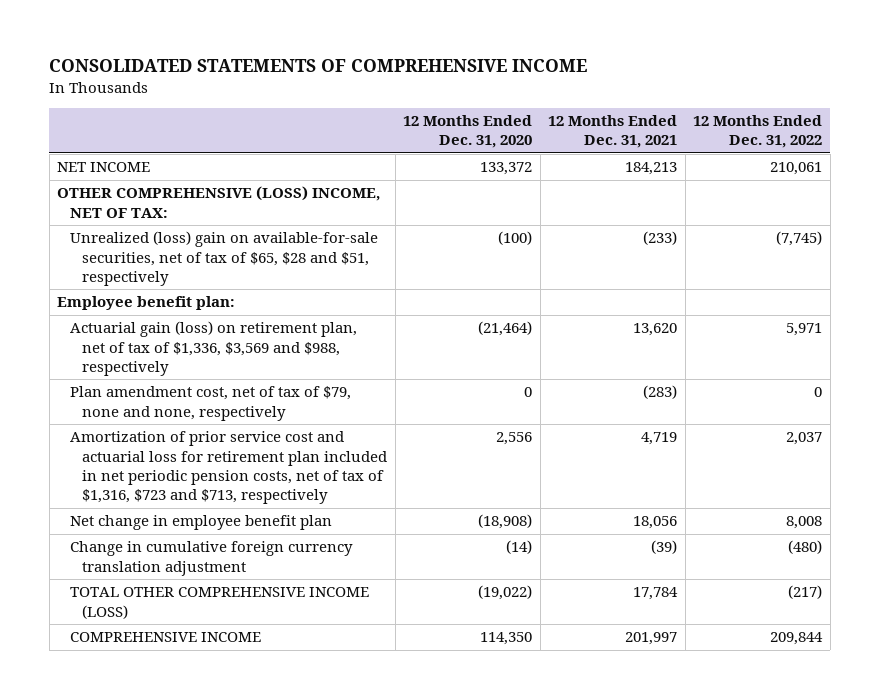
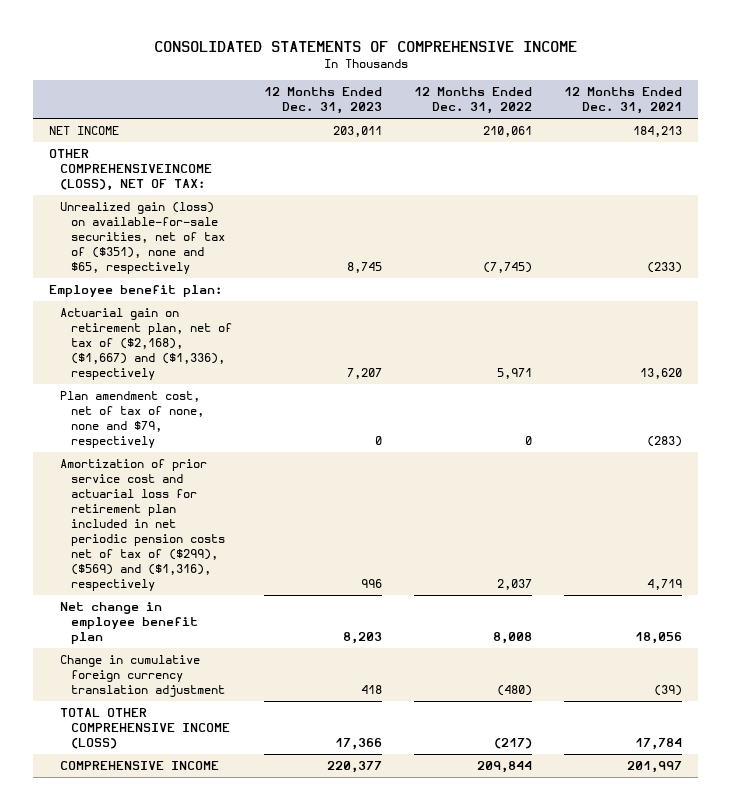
[403,115,533,149] 12 Months Ended Dec. 31, 2020 -> none
none -> [263,87,382,115] 12 Months Ended Dec. 31, 2023
[57,186,381,218] OTHER COMPREHENSIVE (LOSS) INCOME, NET OF TAX: -> [49,149,212,192] OTHER COMPREHENSIVEINCOME (LOSS), NET OF TAX:
[69,231,378,286] Unrealized (loss) gain on available-for-sale securities, net of tax of $65, $28 and $51, respectively -> [59,202,225,275] Unrealized gain (loss) on available-for-sale securities, net of tax of ($351), none and $65, respectively
[69,321,357,376] Actuarial gain (loss) on retirement plan, net of tax of $1,336, $3,569 and $988, respectively -> [59,308,232,381] Actuarial gain on retirement plan, net of tax of ($2,168), ($1,667) and ($1,336), respectively
[69,386,351,421] Plan amendment cost, net of tax of $79, none and none, respectively -> [59,391,204,449] Plan amendment cost, net of tax of none, none and $79, respectively
[69,431,388,505] Amortization of prior service cost and actuarial loss for retirement plan included in net periodic pension costs, net of tax of $1,316, $723 and $713, respectively -> [59,459,225,591] Amortization of prior service cost and actuarial loss for retirement plan included in net periodic pension costs net of tax of ($299), ($569) and ($1,316), respectively

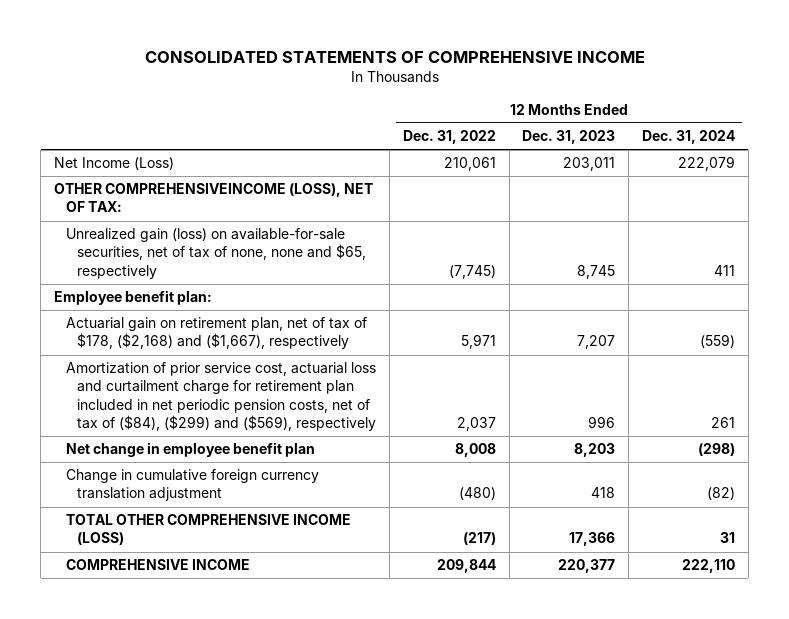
[564,87,683,115] 12 Months Ended Dec. 31, 2021 -> none
none -> [642,130,736,145] Dec. 31, 2024
[49,126,120,136] NET INCOME -> [54,157,175,171] Net Income (Loss)
[59,202,225,275] Unrealized gain (loss) on available-for-sale securities, net of tax of ($351), none and $65, respectively -> [65,228,367,279] Unrealized gain (loss) on available-for-sale securities, net of tax of none, none and $65, respectively
[59,391,204,449] Plan amendment cost, net of tax of none, none and $79, respectively -> none
[59,308,232,381] Actuarial gain on retirement plan, net of tax of ($2,168), ($1,667) and ($1,336), respectively -> [65,317,367,350] Actuarial gain on retirement plan, net of tax of $178, ($2,168) and ($1,667), respectively
[59,459,225,591] Amortization of prior service cost and actuarial loss for retirement plan included in net periodic pension costs net of tax of ($299), ($569) and ($1,316), respectively -> [65,362,377,431] Amortization of prior service cost, actuarial loss and curtailment charge for retirement plan included in net periodic pension costs, net of tax of ($84), ($299) and ($569), respectively

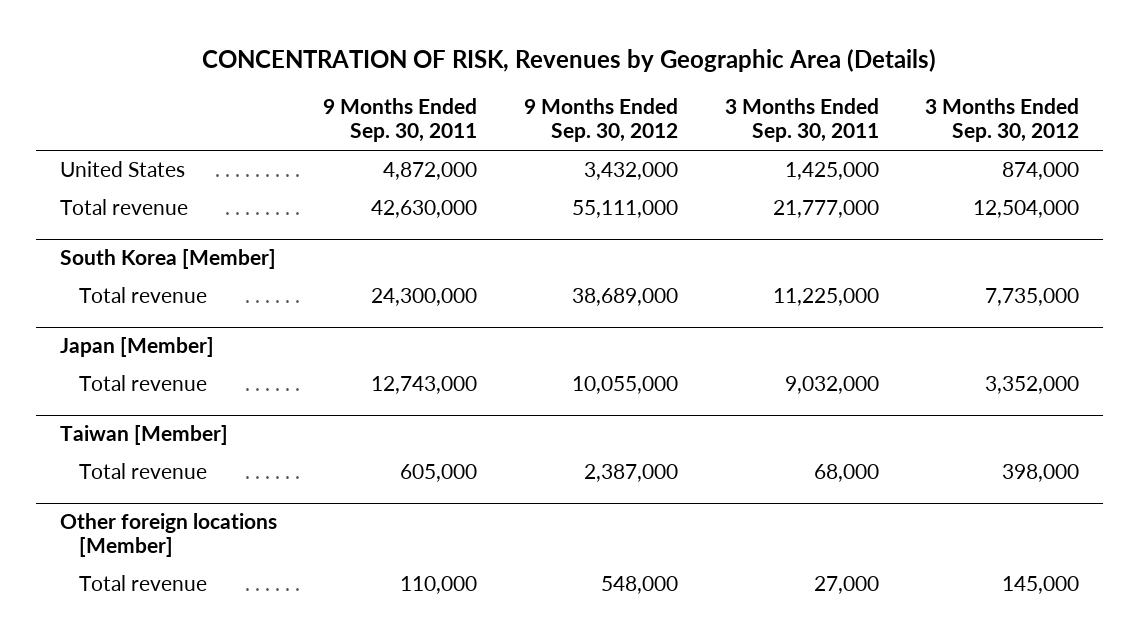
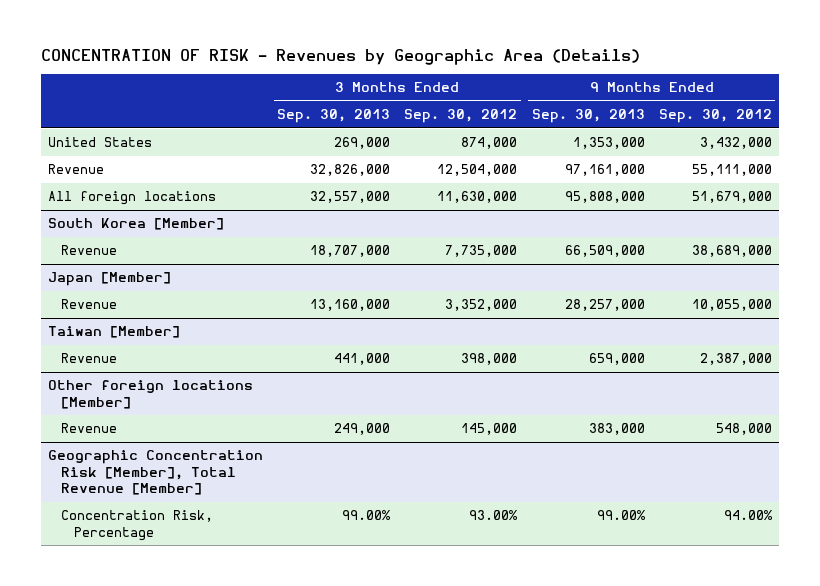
[202,48,937,72] CONCENTRATION OF RISK, Revenues by Geographic Area (Details) -> [40,48,640,65] CONCENTRATION OF RISK - Revenues by Geographic Area (Details)
[323,98,478,143] 9 Months Ended Sep. 30, 2011 -> none
[724,98,879,143] 3 Months Ended Sep. 30, 2011 -> none
none -> [277,109,391,124] Sep. 30, 2013
none -> [531,109,645,124] Sep. 30, 2013
[59,199,188,216] Total revenue -> [47,164,104,175] Revenue
none -> [47,191,216,206] All foreign locations
[78,287,207,304] Total revenue -> [60,245,117,256] Revenue
[78,375,207,392] Total revenue -> [60,299,117,310] Revenue
[78,463,207,480] Total revenue -> [60,353,117,364] Revenue
[78,575,207,592] Total revenue -> [60,423,117,434] Revenue
none -> [47,450,263,496] Geographic Concentration Risk [Member], Total Revenue [Member]
none -> [60,510,213,541] Concentration Risk, Percentage

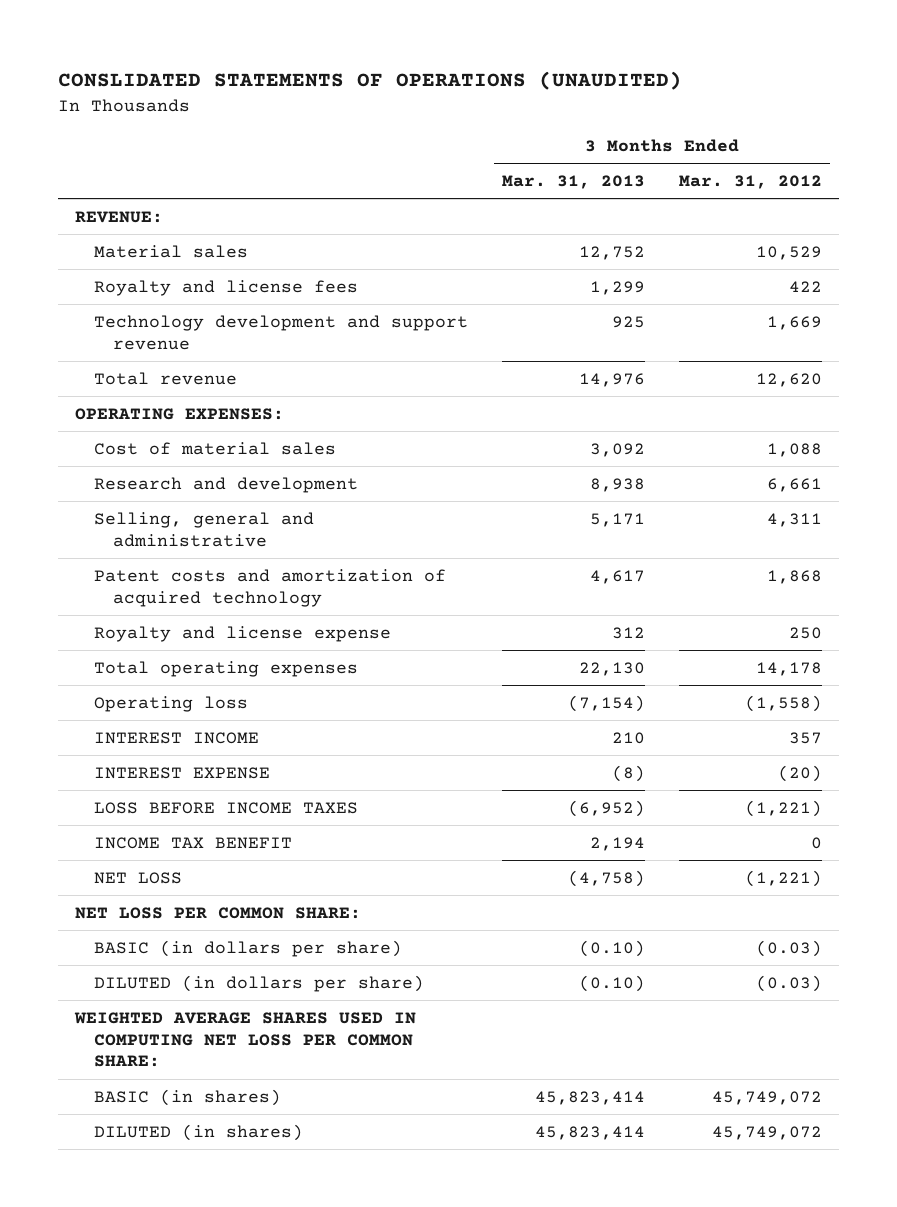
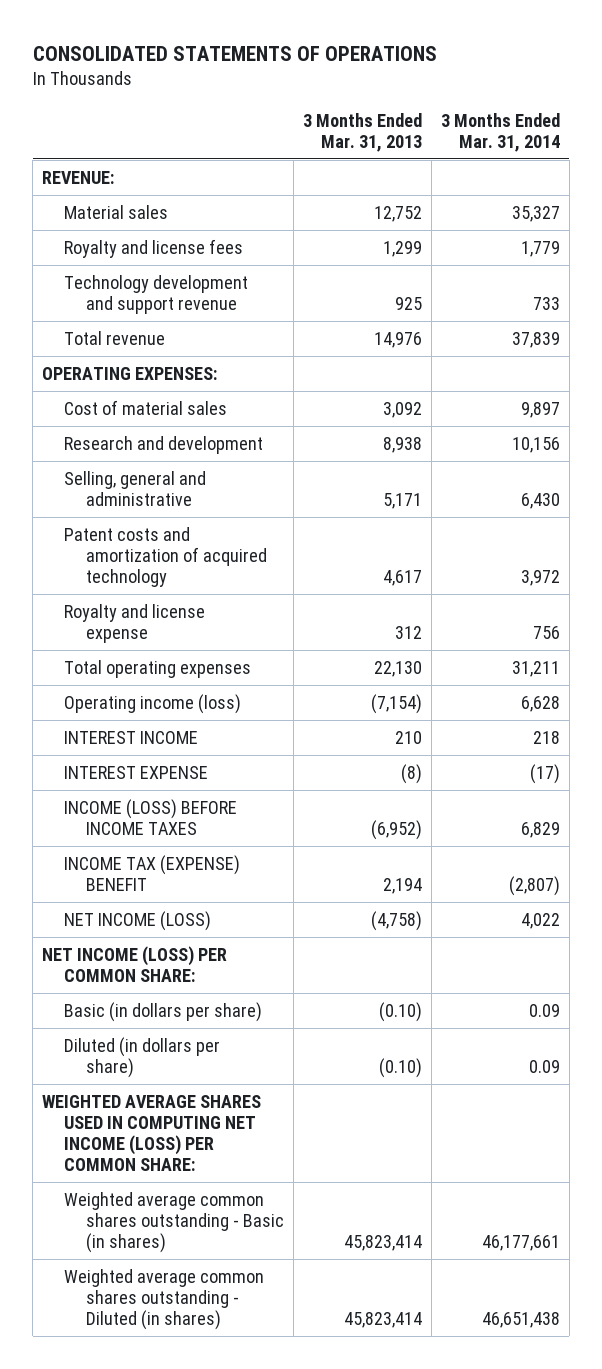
[58,71,683,91] CONSLIDATED STATEMENTS OF OPERATIONS (UNAUDITED) -> [32,45,437,61] CONSOLIDATED STATEMENTS OF OPERATIONS
[679,175,823,190] Mar. 31, 2012 -> none
none -> [440,112,560,152] 3 Months Ended Mar. 31, 2014
[94,695,249,712] Operating loss -> [64,693,242,714] Operating income (loss)
[94,801,359,814] LOSS BEFORE INCOME TAXES -> [64,798,238,835] INCOME (LOSS) BEFORE INCOME TAXES
[94,836,293,849] INCOME TAX BENEFIT -> [64,854,241,891] INCOME TAX (EXPENSE) BENEFIT
[94,871,183,884] NET LOSS -> [64,910,212,931] NET INCOME (LOSS)
[75,906,362,919] NET LOSS PER COMMON SHARE: -> [42,945,228,982] NET INCOME (LOSS) PER COMMON SHARE:
[94,939,403,957] BASIC (in dollars per share) -> [64,1001,263,1022] Basic (in dollars per share)
[94,974,425,992] DILUTED (in dollars per share) -> [64,1036,221,1078] Diluted (in dollars per share)
[74,1011,417,1068] WEIGHTED AVERAGE SHARES USED IN COMPUTING NET LOSS PER COMMON SHARE: -> [42,1094,262,1172] WEIGHTED AVERAGE SHARES USED IN COMPUTING NET INCOME (LOSS) PER COMMON SHARE:
[94,1088,282,1106] BASIC (in shares) -> [64,1191,284,1254] Weighted average common shares outstanding - Basic (in shares)
[94,1123,304,1141] DILUTED (in shares) -> [64,1268,265,1331] Weighted average common shares outstanding - Diluted (in shares)

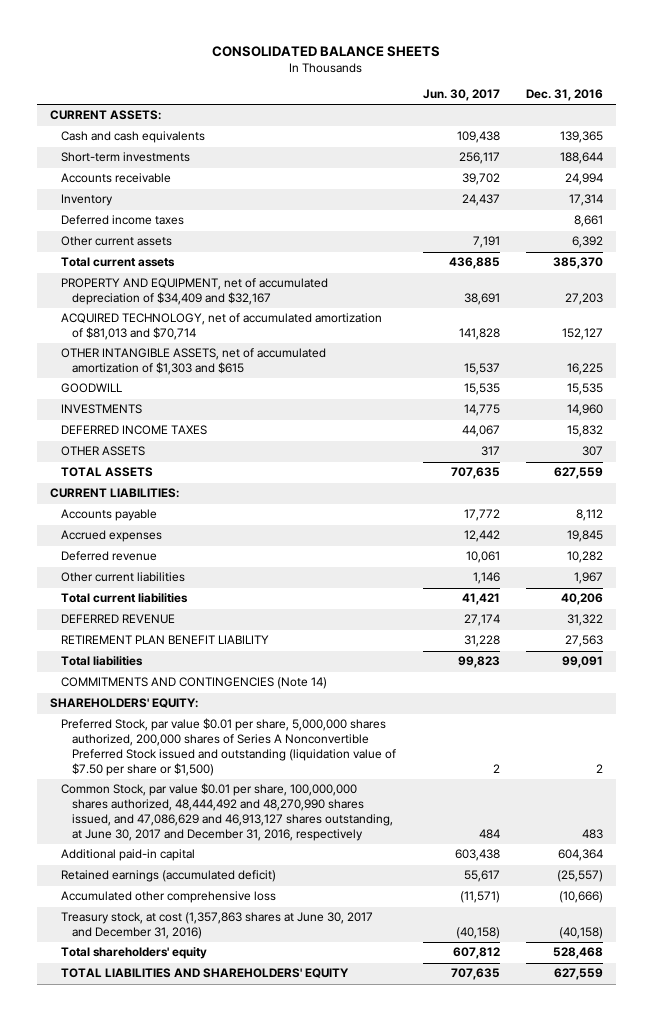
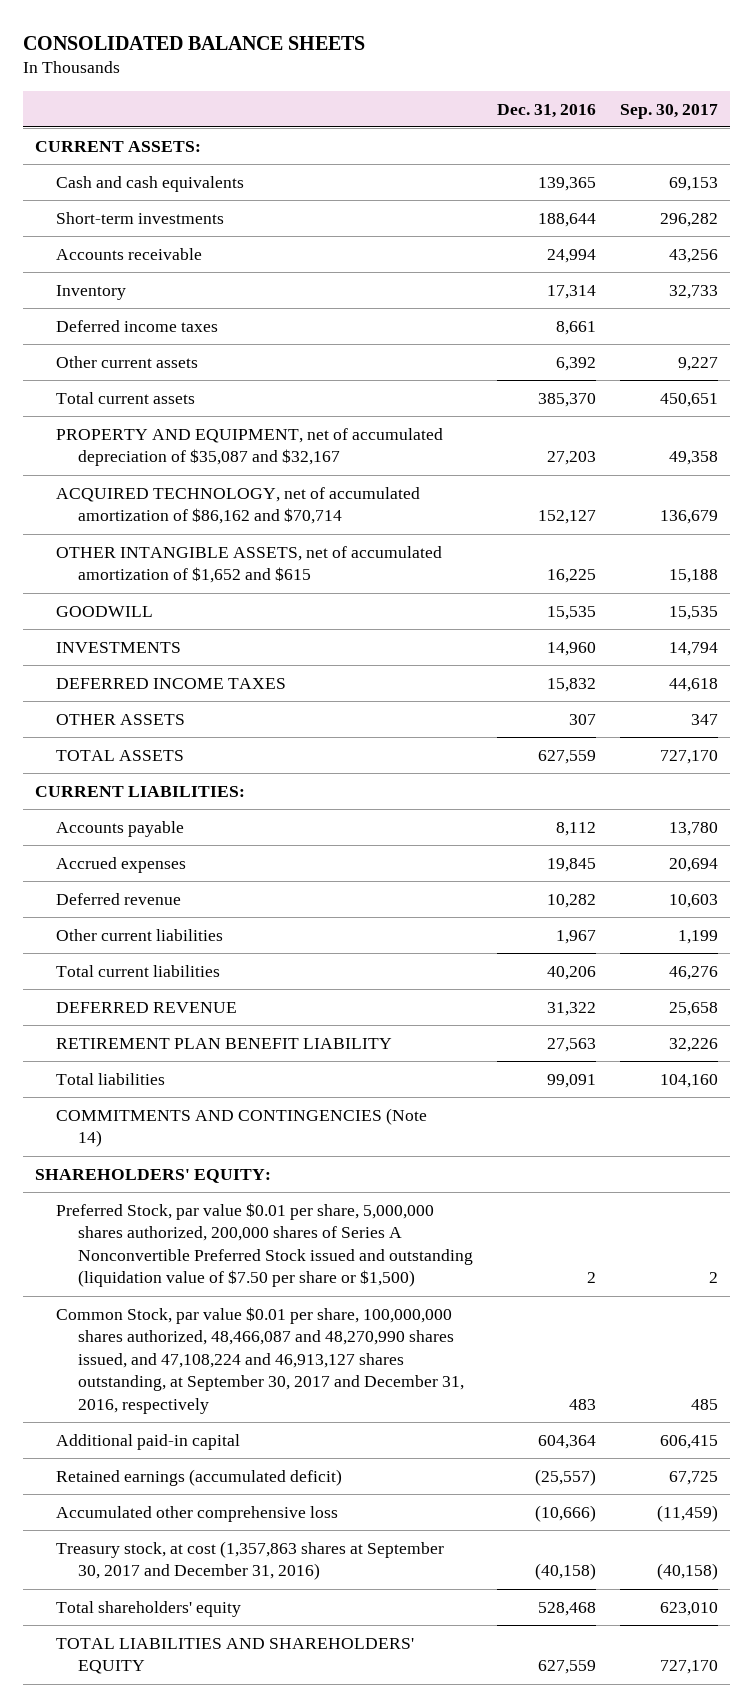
[422,89,500,102] Jun. 30, 2017 -> none
none -> [620,103,719,119] Sep. 30, 2017
[61,278,329,306] PROPERTY AND EQUIPMENT, net of accumulated depreciation of $34,409 and $32,167 -> [56,427,444,467] PROPERTY AND EQUIPMENT, net of accumulated depreciation of $35,087 and $32,167
[61,313,383,341] ACQUIRED TECHNOLOGY, net of accumulated amortization of $81,013 and $70,714 -> [56,486,421,525] ACQUIRED TECHNOLOGY, net of accumulated amortization of $86,162 and $70,714
[61,348,327,376] OTHER INTANGIBLE ASSETS, net of accumulated amortization of $1,303 and $615 -> [56,545,443,584] OTHER INTANGIBLE ASSETS, net of accumulated amortization of $1,652 and $615
[61,783,394,842] Common Stock, par value $0.01 per share, 100,000,000 shares authorized, 48,444,492 and 48,270,990 shares issued, and 47,086,629 and 46,913,127 shares outstanding, at June 30, 2017 and December 31, 2016, respectively -> [56,1306,464,1414] Common Stock, par value $0.01 per share, 100,000,000 shares authorized, 48,466,087 and 48,270,990 shares issued, and 47,108,224 and 46,913,127 shares outstanding, at September 30, 2017 and December 31, 2016, respectively
[61,912,374,940] Treasury stock, at cost (1,357,863 shares at June 30, 2017 and December 31, 2016) -> [56,1540,445,1581] Treasury stock, at cost (1,357,863 shares at September 30, 2017 and December 31, 2016)

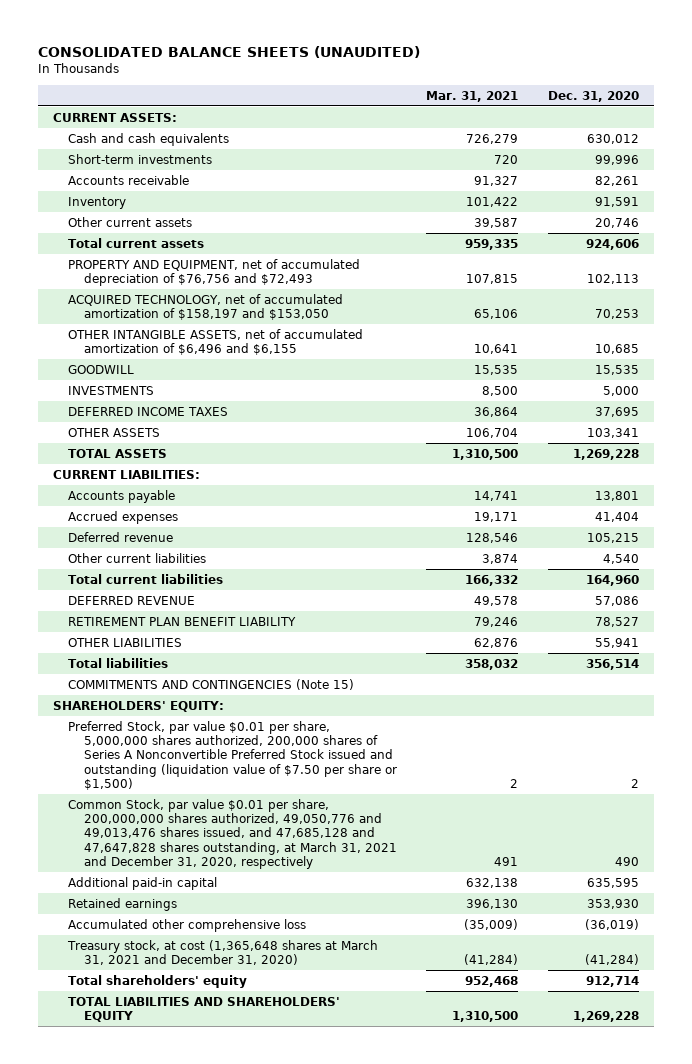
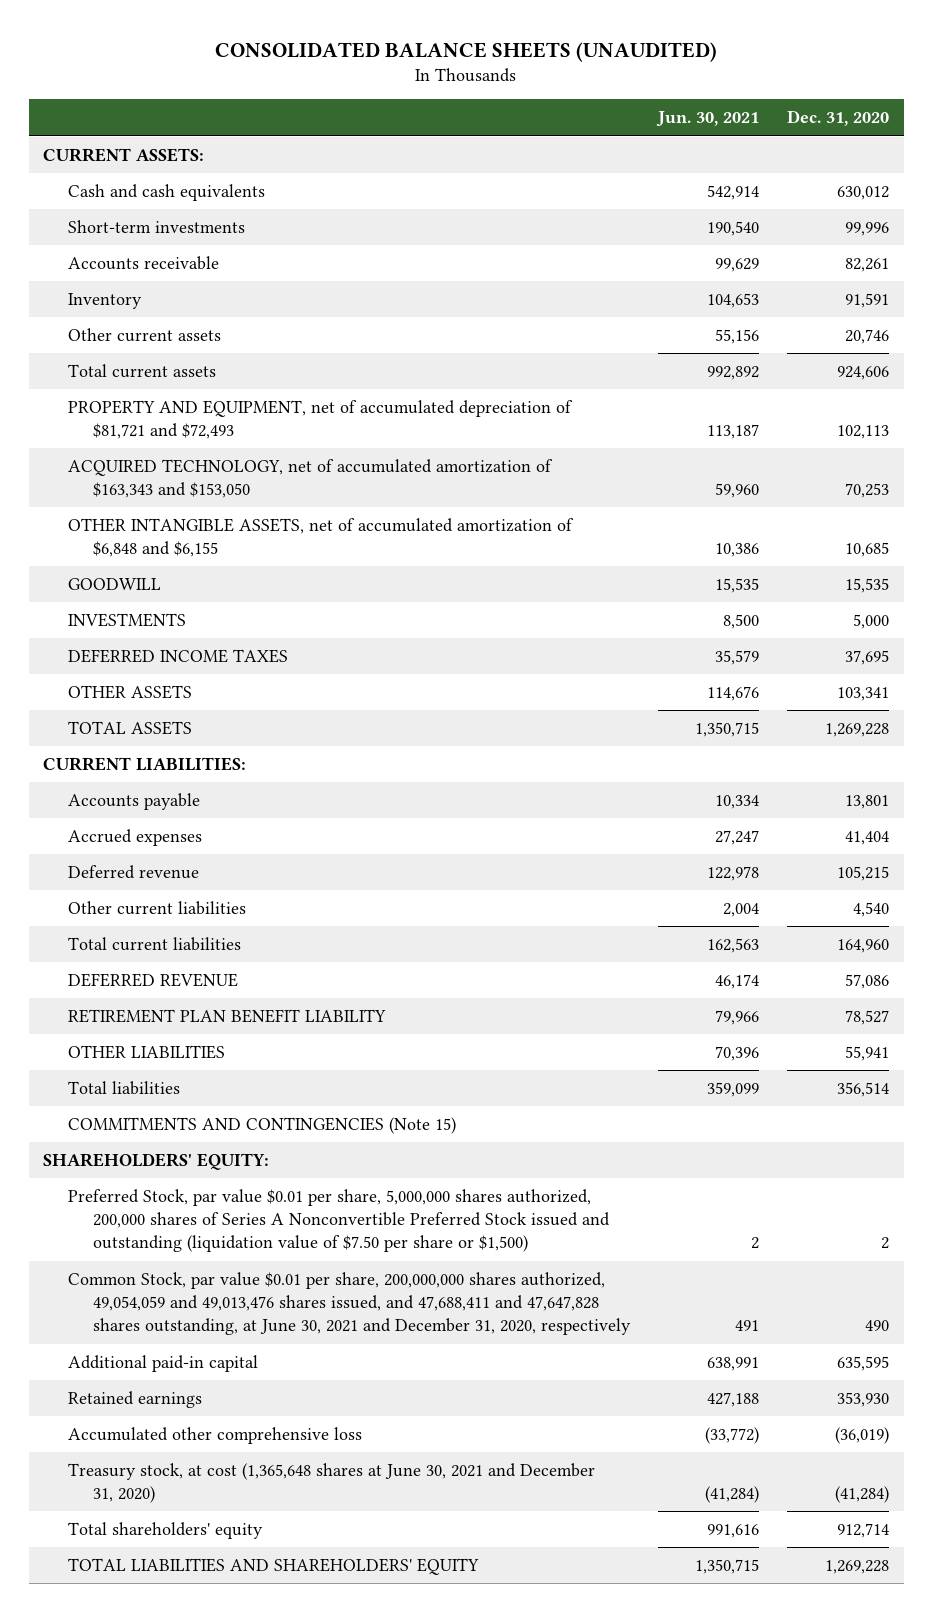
[426,90,519,102] Mar. 31, 2021 -> none
none -> [656,111,760,128] Jun. 30, 2021
[68,258,361,287] PROPERTY AND EQUIPMENT, net of accumulated depreciation of $76,756 and $72,493 -> [68,399,574,440] PROPERTY AND EQUIPMENT, net of accumulated depreciation of $81,721 and $72,493
[68,293,344,321] ACQUIRED TECHNOLOGY, net of accumulated amortization of $158,197 and $153,050 -> [68,458,554,499] ACQUIRED TECHNOLOGY, net of accumulated amortization of $163,343 and $153,050
[68,328,364,356] OTHER INTANGIBLE ASSETS, net of accumulated amortization of $6,496 and $6,155 -> [68,517,575,558] OTHER INTANGIBLE ASSETS, net of accumulated amortization of $6,848 and $6,155
[68,798,397,869] Common Stock, par value $0.01 per share, 200,000,000 shares authorized, 49,050,776 and 49,013,476 shares issued, and 47,685,128 and 47,647,828 shares outstanding, at March 31, 2021 and December 31, 2020, respectively -> [68,1271,632,1336] Common Stock, par value $0.01 per share, 200,000,000 shares authorized, 49,054,059 and 49,013,476 shares issued, and 47,688,411 and 47,647,828 shares outstanding, at June 30, 2021 and December 31, 2020, respectively
[67,939,379,966] Treasury stock, at cost (1,365,648 shares at March 31, 2021 and December 31, 2020) -> [68,1462,596,1504] Treasury stock, at cost (1,365,648 shares at June 30, 2021 and December 31, 2020)

